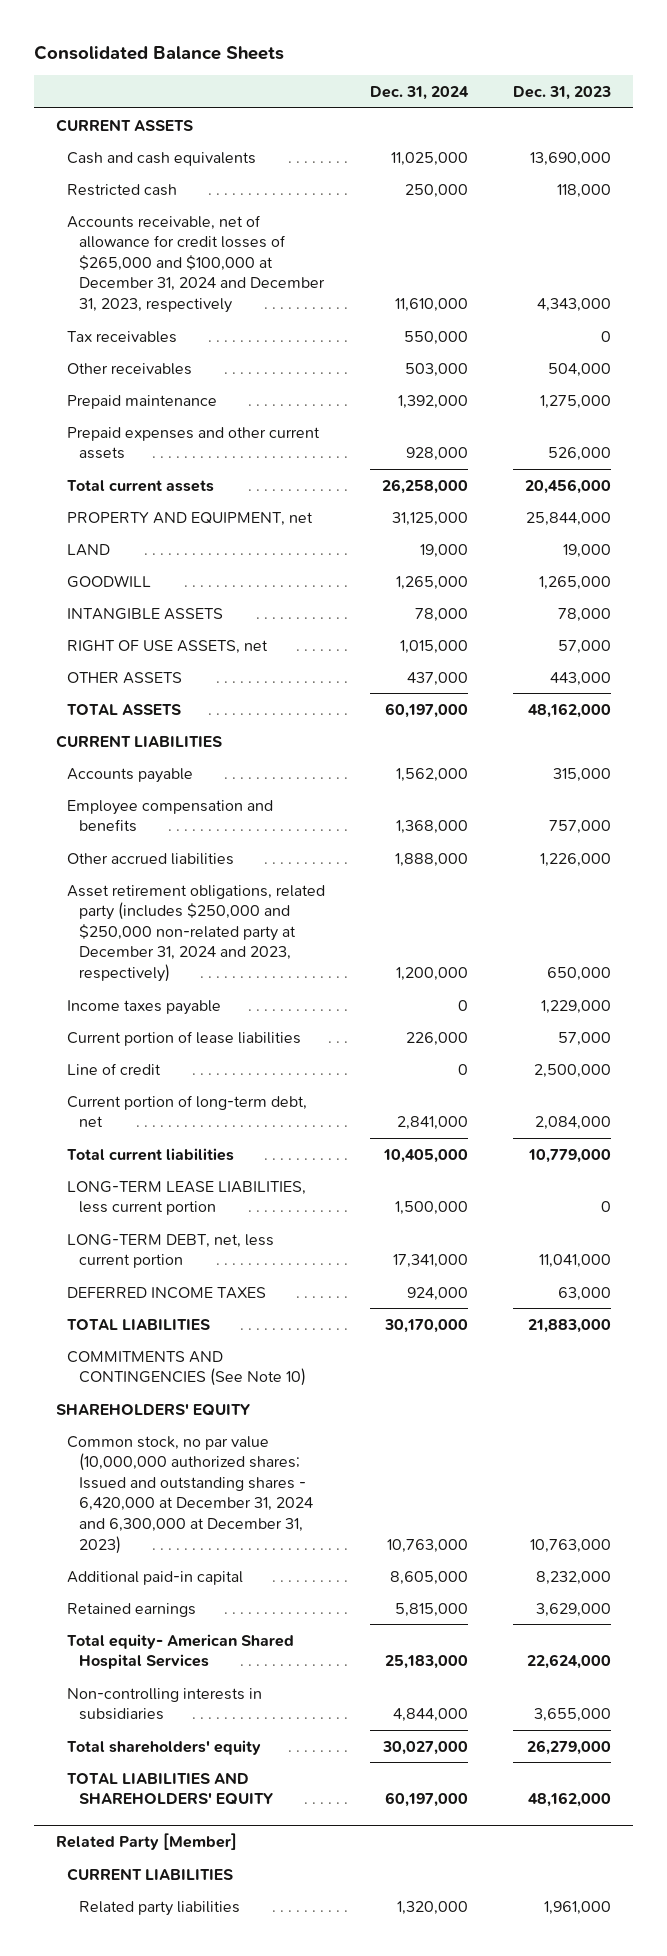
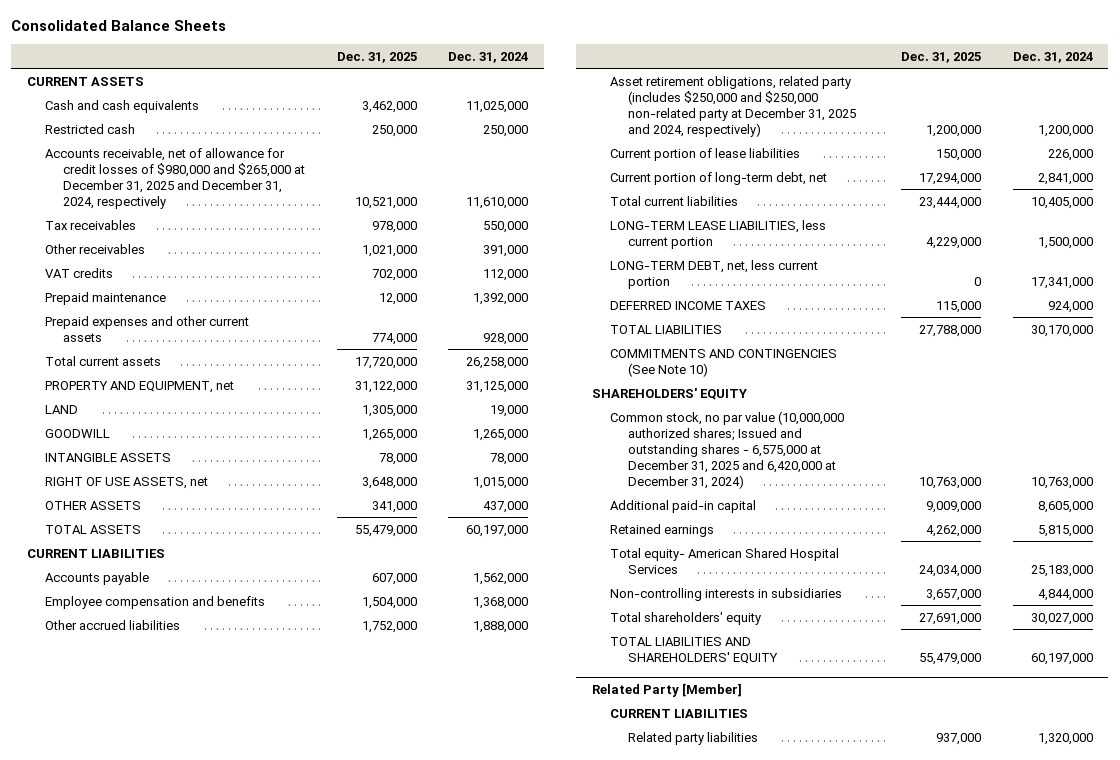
[512,85,611,100] Dec. 31, 2023 -> none
none -> [336,51,417,63] Dec. 31, 2025
[67,214,325,313] Accounts receivable, net of allowance for credit losses of $265,000 and $100,000 at December 31, 2024 and December 31, 2023, respectively -> [45,147,306,209] Accounts receivable, net of allowance for credit losses of $980,000 and $265,000 at December 31, 2025 and December 31, 2024, respectively
[405,362,469,377] 503,000 -> [482,244,528,257] 391,000
none -> [45,267,114,278] VAT credits
[67,999,222,1015] Income taxes payable -> none
[67,884,326,982] Asset retirement obligations, related party (includes $250,000 and $250,000 non-related party at December 31, 2024 and 2023, respectively) -> [609,75,856,137] Asset retirement obligations, related party (includes $250,000 and $250,000 non-related party at December 31, 2025 and 2024, respectively)
[67,1062,162,1075] Line of credit -> none
[67,1435,313,1554] Common stock, no par value (10,000,000 authorized shares; Issued and outstanding shares - 6,420,000 at December 31, 2024 and 6,300,000 at December 31, 2023) -> [609,410,844,489] Common stock, no par value (10,000,000 authorized shares; Issued and outstanding shares - 6,575,000 at December 31, 2025 and 6,420,000 at December 31, 2024)

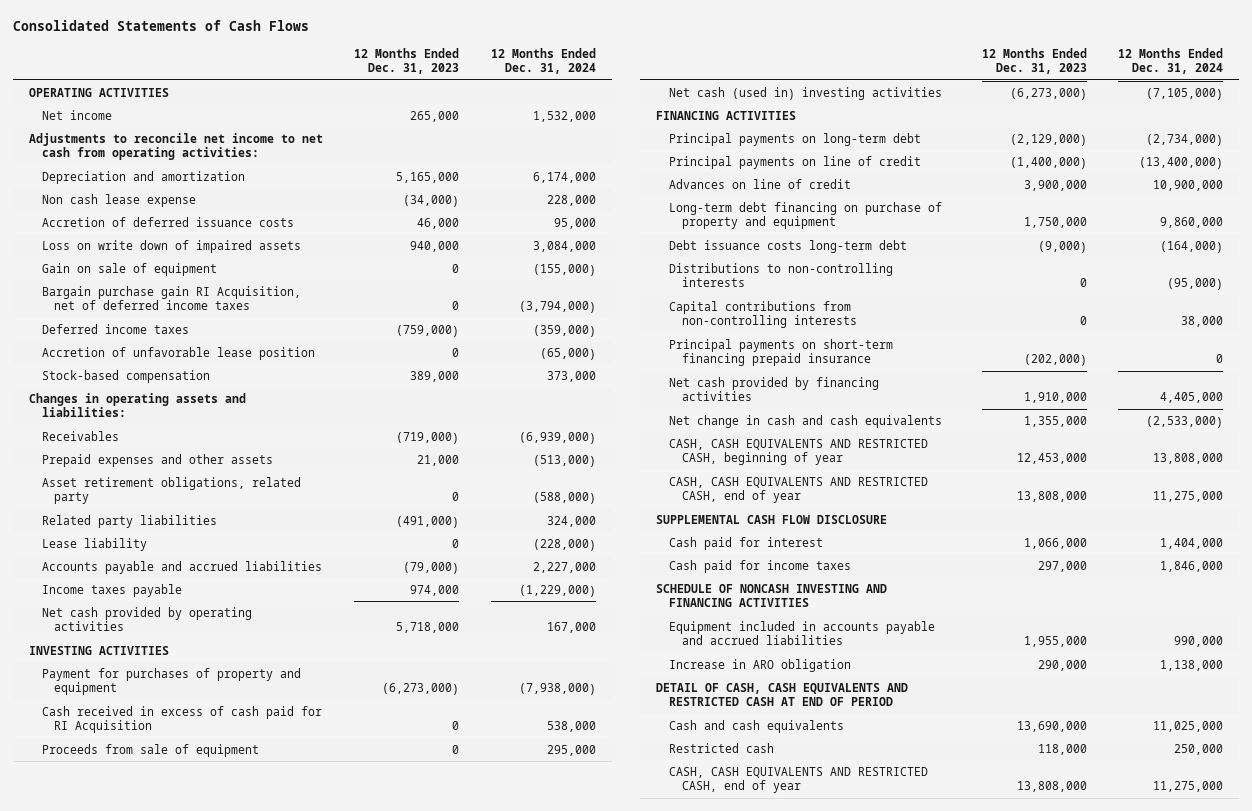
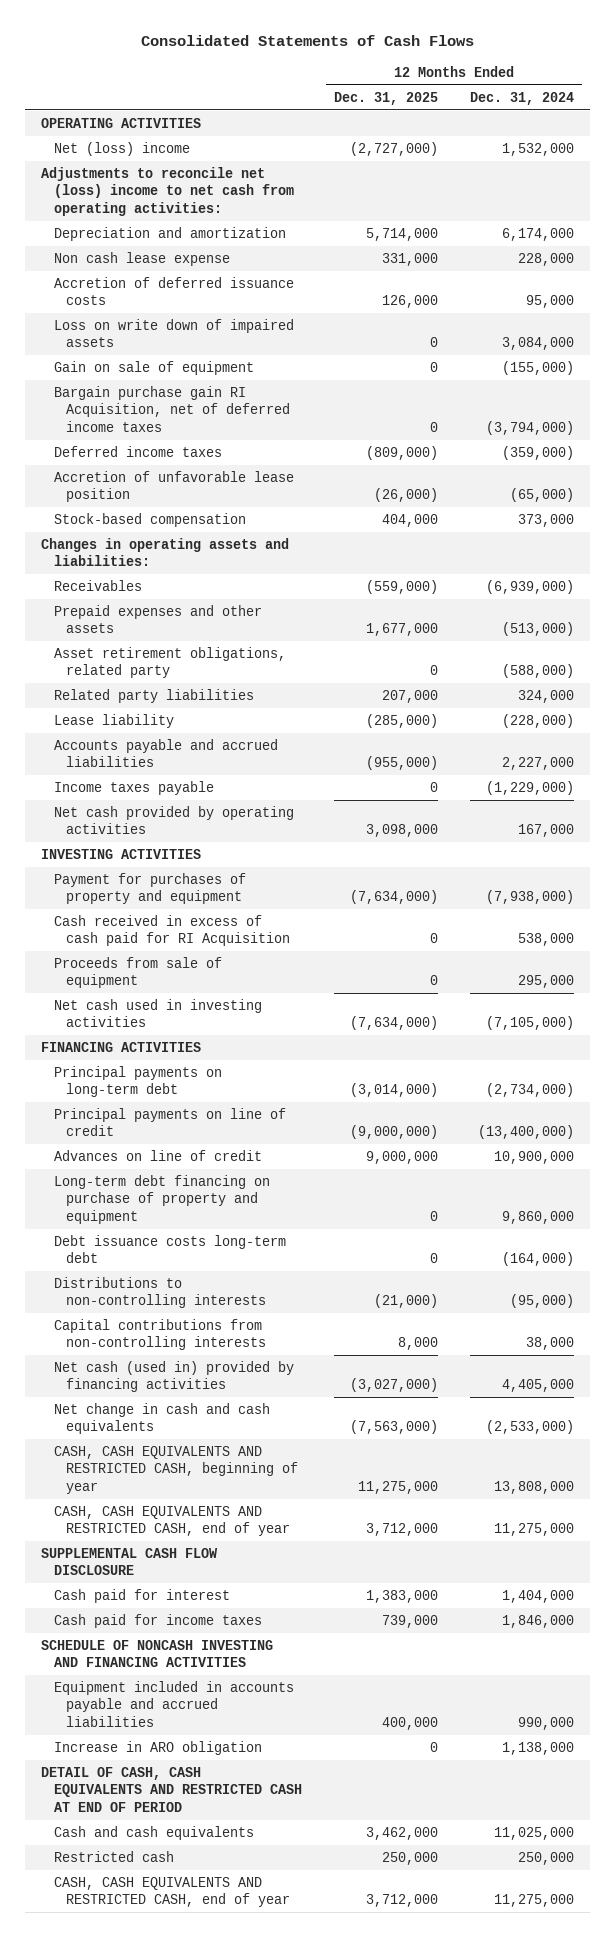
[354,47,460,75] 12 Months Ended Dec. 31, 2023 -> none
none -> [333,91,438,105] Dec. 31, 2025
[41,109,112,120] Net income -> [53,141,190,156] Net (loss) income
[28,132,323,161] Adjustments to reconcile net income to net cash from operating activities: -> [41,166,294,216] Adjustments to reconcile net (loss) income to net cash from operating activities:
[669,86,943,100] Net cash (used in) investing activities -> [53,998,262,1028] Net cash used in investing activities
[669,338,894,367] Principal payments on short-term financing prepaid insurance -> none
[669,376,880,402] Net cash provided by financing activities -> [53,1360,294,1393] Net cash (used in) provided by financing activities

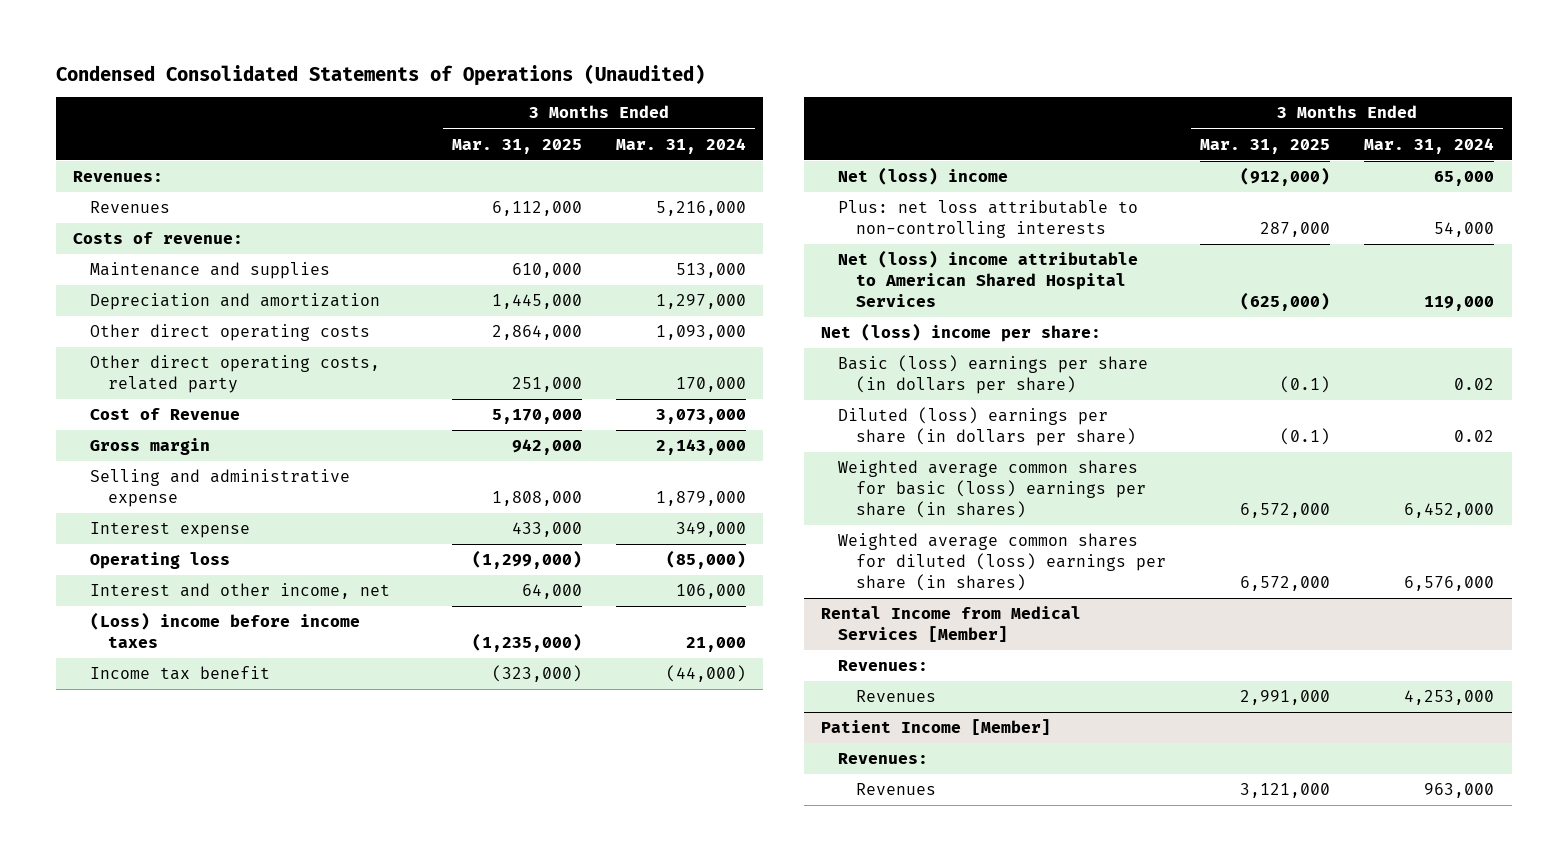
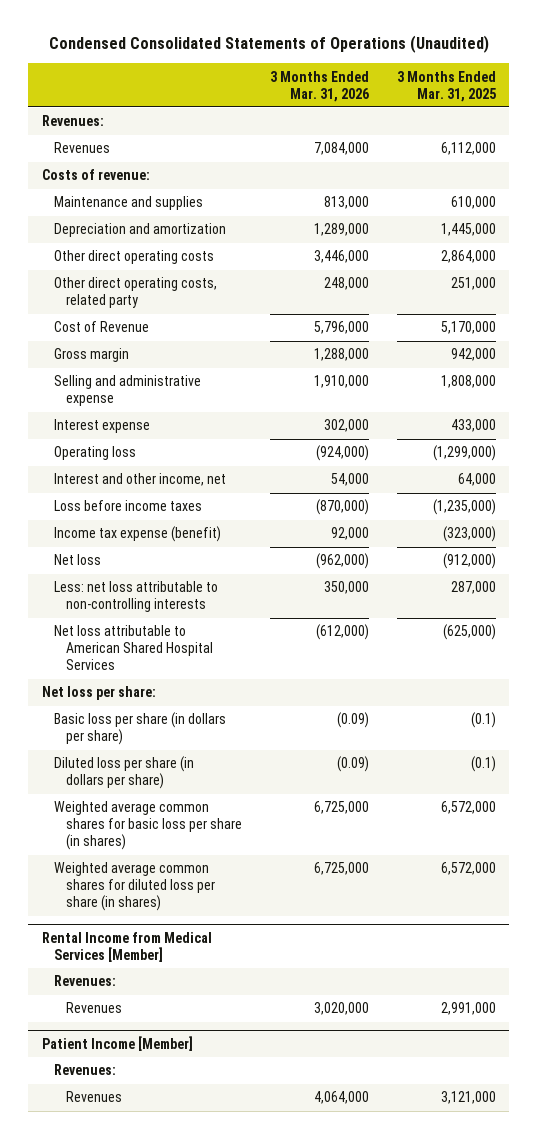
[616,137,747,154] Mar. 31, 2024 -> none
none -> [269,70,369,102] 3 Months Ended Mar. 31, 2026
[90,612,361,648] (Loss) income before income taxes -> [53,500,202,512] Loss before income taxes
[90,666,271,681] Income tax benefit -> [53,526,221,543] Income tax expense (benefit)
[838,167,1009,186] Net (loss) income -> [53,554,101,566] Net loss
[838,200,1139,238] Plus: net loss attributable to non-controlling interests -> [53,581,218,613] Less: net loss attributable to non-controlling interests
[838,250,1139,307] Net (loss) income attributable to American Shared Hospital Services -> [53,625,214,671] Net loss attributable to American Shared Hospital Services
[821,323,1102,343] Net (loss) income per share: -> [41,686,156,701] Net loss per share:
[838,355,1149,394] Basic (loss) earnings per share (in dollars per share) -> [53,712,226,746] Basic loss per share (in dollars per share)
[838,407,1136,446] Diluted (loss) earnings per share (in dollars per share) -> [53,756,194,790] Diluted loss per share (in dollars per share)
[838,460,1146,518] Weighted average common shares for basic (loss) earnings per share (in shares) -> [53,801,243,851] Weighted average common shares for basic loss per share (in shares)
[838,533,1166,591] Weighted average common shares for diluted (loss) earnings per share (in shares) -> [53,862,216,912] Weighted average common shares for diluted loss per share (in shares)

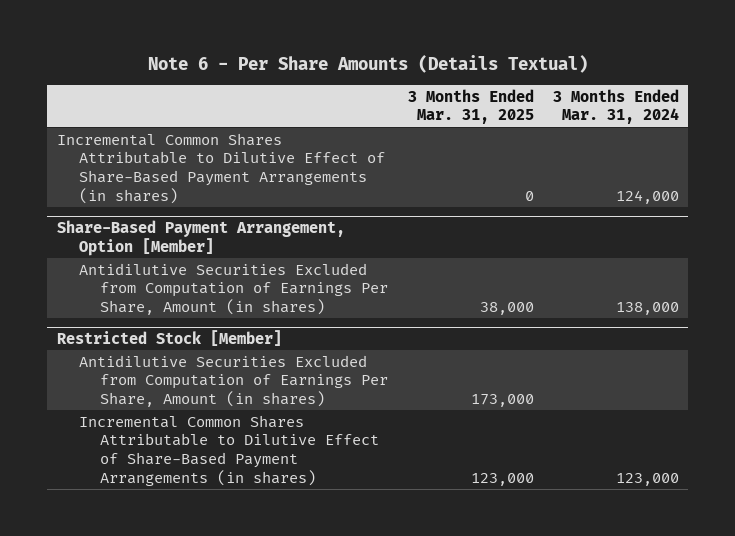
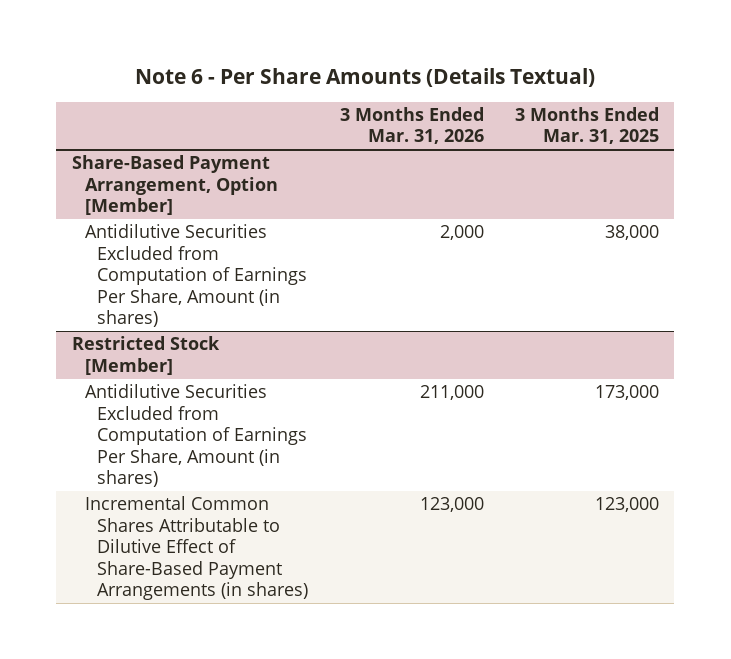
[552,88,679,125] 3 Months Ended Mar. 31, 2024 -> none
none -> [339,106,484,145] 3 Months Ended Mar. 31, 2026
[56,132,385,205] Incremental Common Shares Attributable to Dilutive Effect of Share-Based Payment Arrangements (in shares) -> none

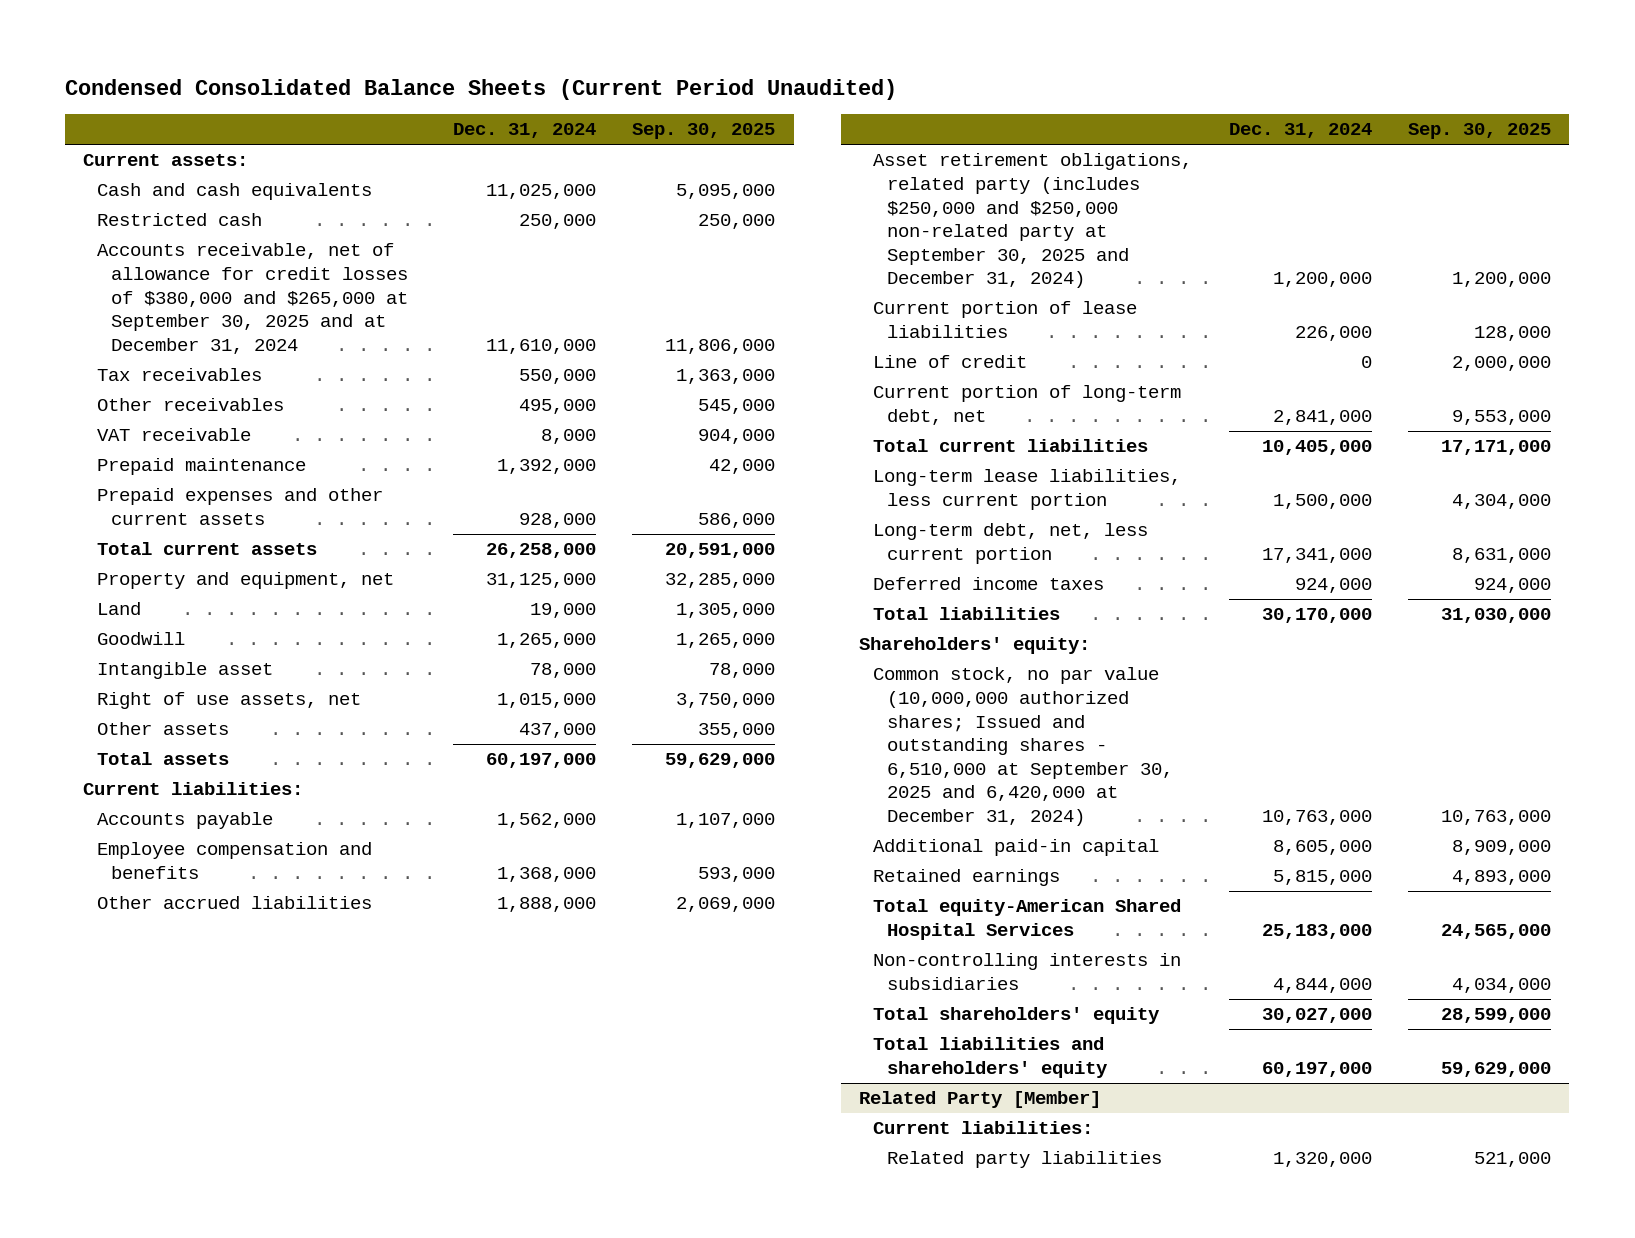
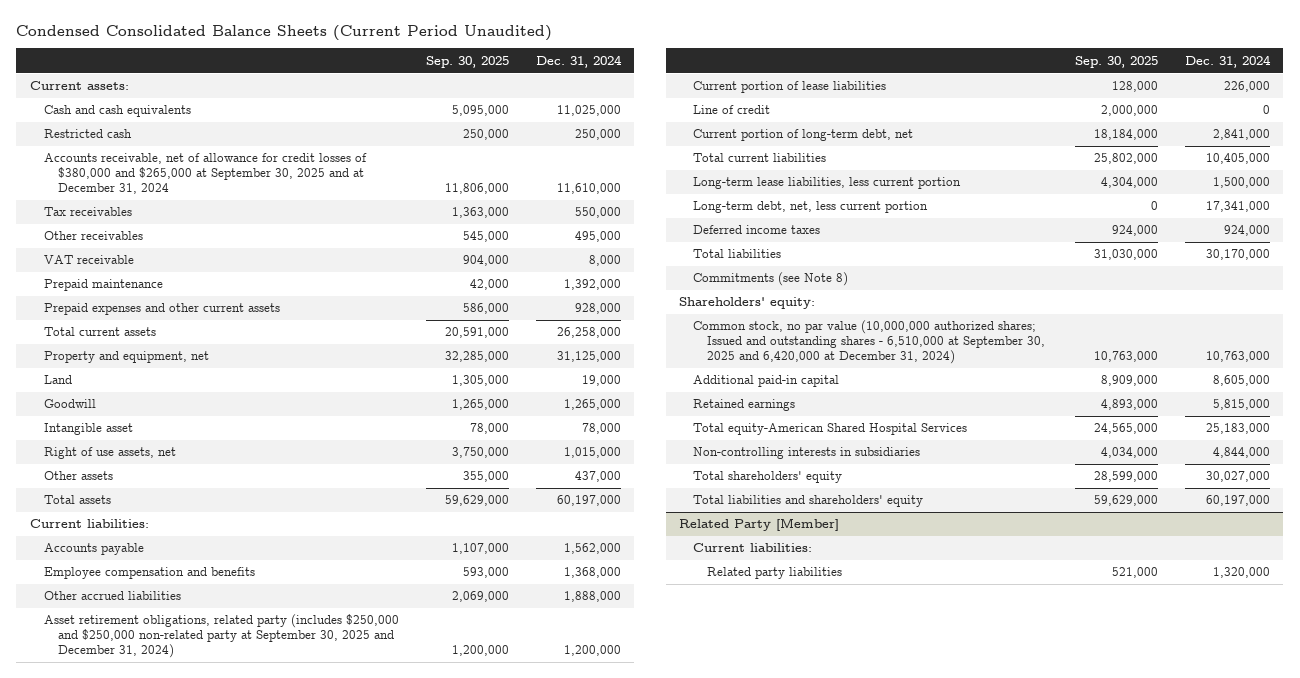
[1452,410,1552,426] 9,553,000 -> [1094,129,1159,141] 18,184,000
[1441,440,1552,456] 17,171,000 -> [1094,153,1159,165] 25,802,000
[1452,548,1552,564] 8,631,000 -> [1151,201,1159,211] 0
none -> [693,272,849,287] Commitments (see Note 8)

